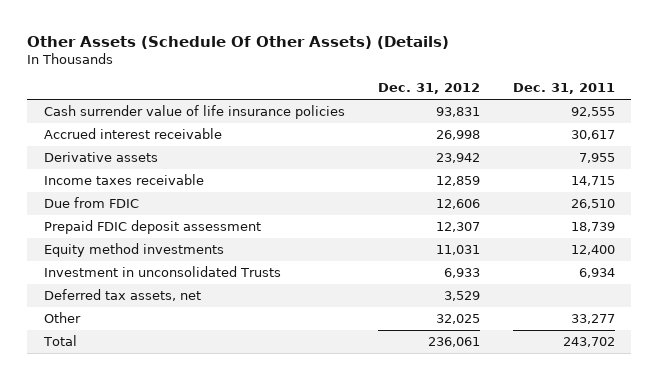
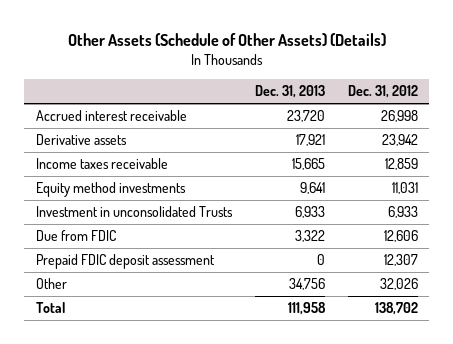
[27,35,450,49] Other Assets (Schedule Of Other Assets) (Details) -> [67,32,386,46] Other Assets (Schedule of Other Assets) (Details)
[512,83,615,95] Dec. 31, 2011 -> none
none -> [254,85,325,99] Dec. 31, 2013
[43,104,345,119] Cash surrender value of life insurance policies -> none
[43,288,201,301] Deferred tax assets, net -> none
[43,196,139,208] Due from FDIC -> [35,230,116,242] Due from FDIC
[43,219,261,234] Prepaid FDIC deposit assessment -> [35,254,215,270] Prepaid FDIC deposit assessment
[435,313,480,324] 32,025 -> [379,278,418,291] 32,026
[427,336,480,347] 236,061 -> [374,302,418,316] 138,702

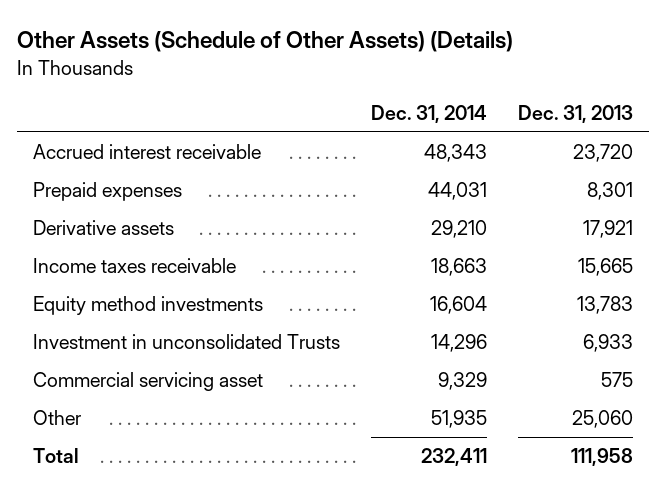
[347,85,418,99] Dec. 31, 2012 -> none
none -> [371,105,488,124] Dec. 31, 2014
none -> [32,182,182,202] Prepaid expenses
[299,182,325,195] 9,641 -> [577,296,634,315] 13,783
[35,230,116,242] Due from FDIC -> none
[35,254,215,270] Prepaid FDIC deposit assessment -> none
none -> [32,372,263,392] Commercial servicing asset
[288,278,325,291] 34,756 -> [572,410,634,429] 25,060

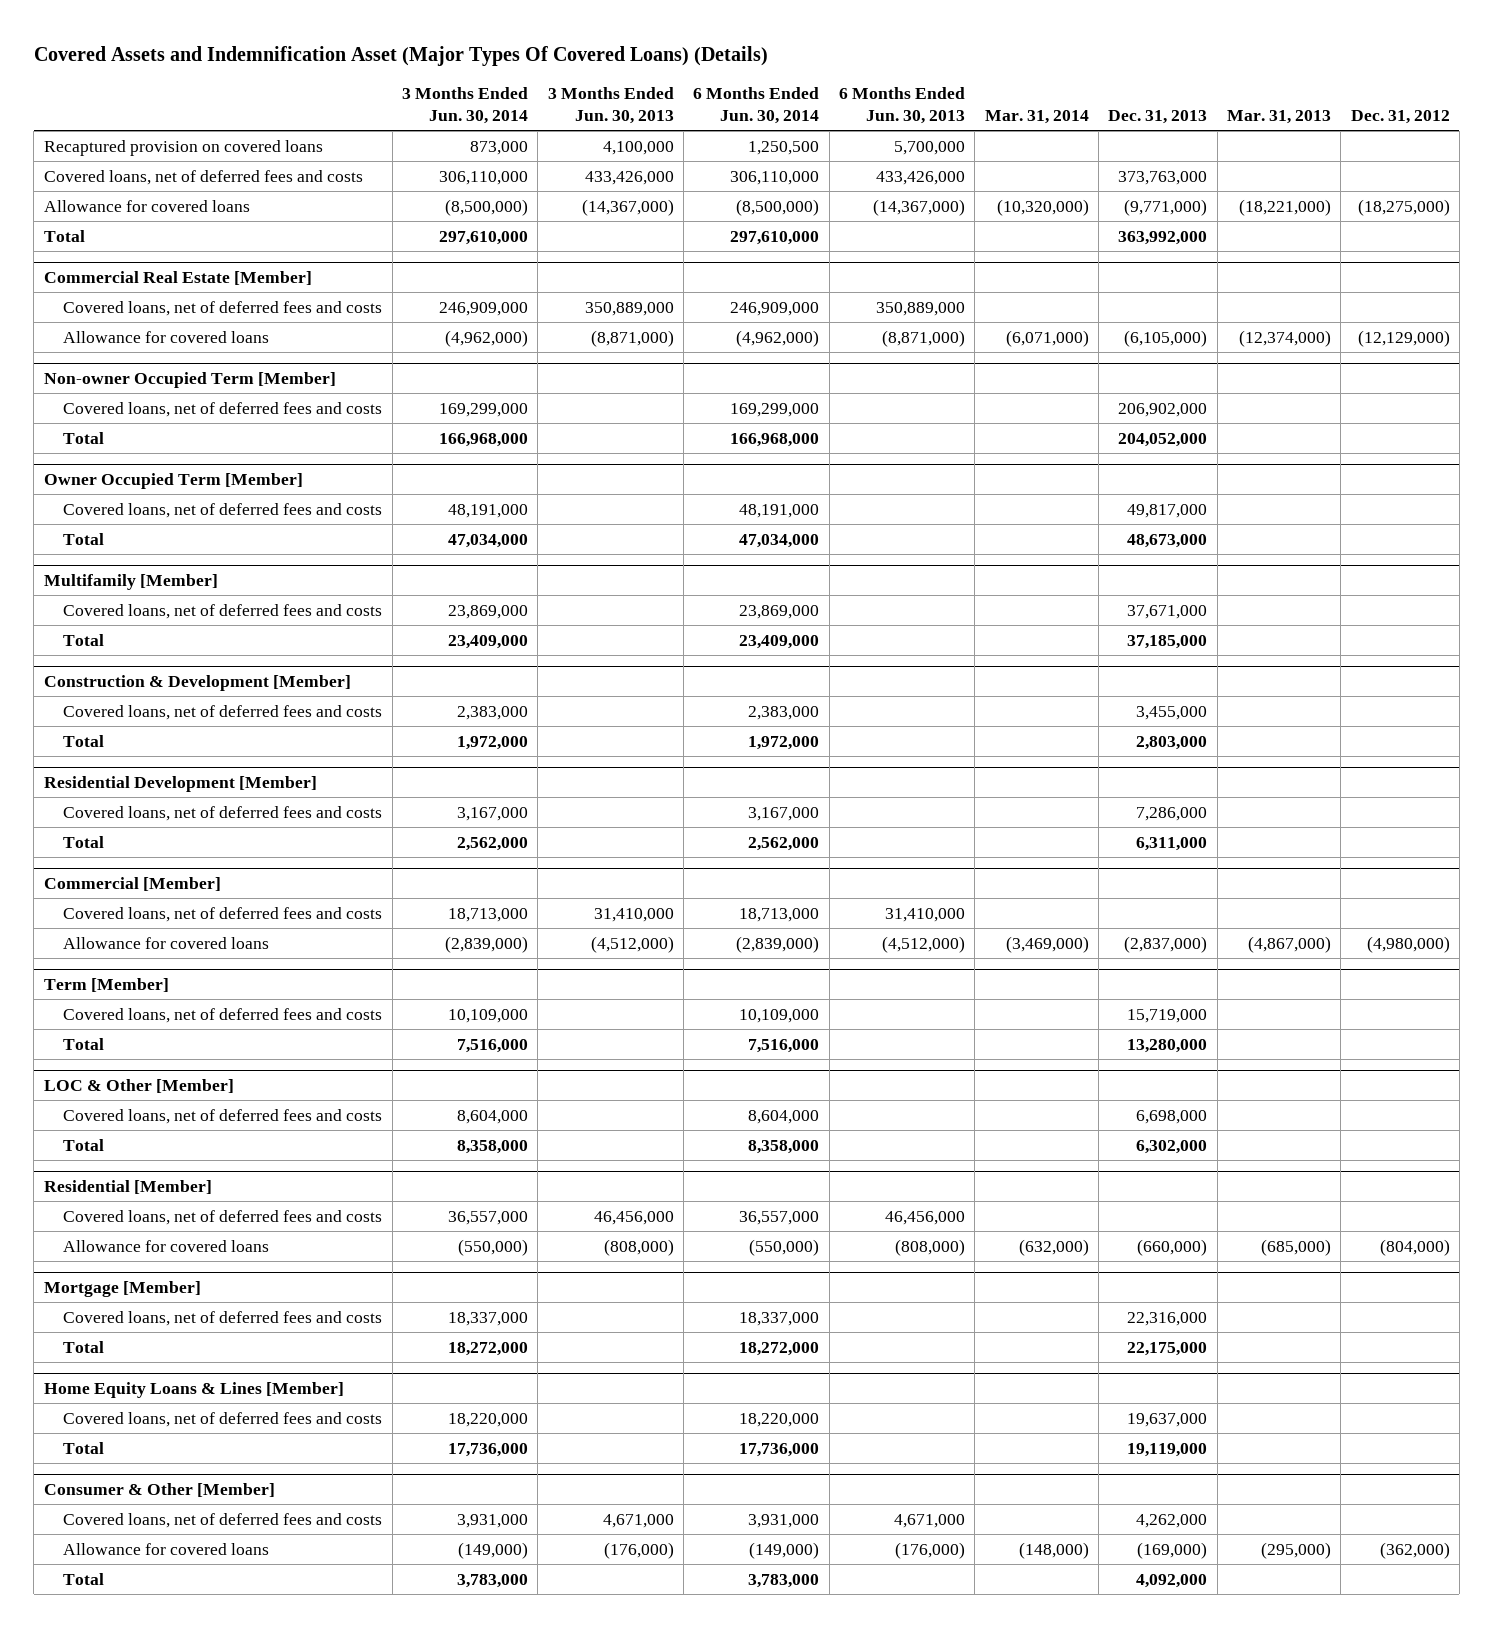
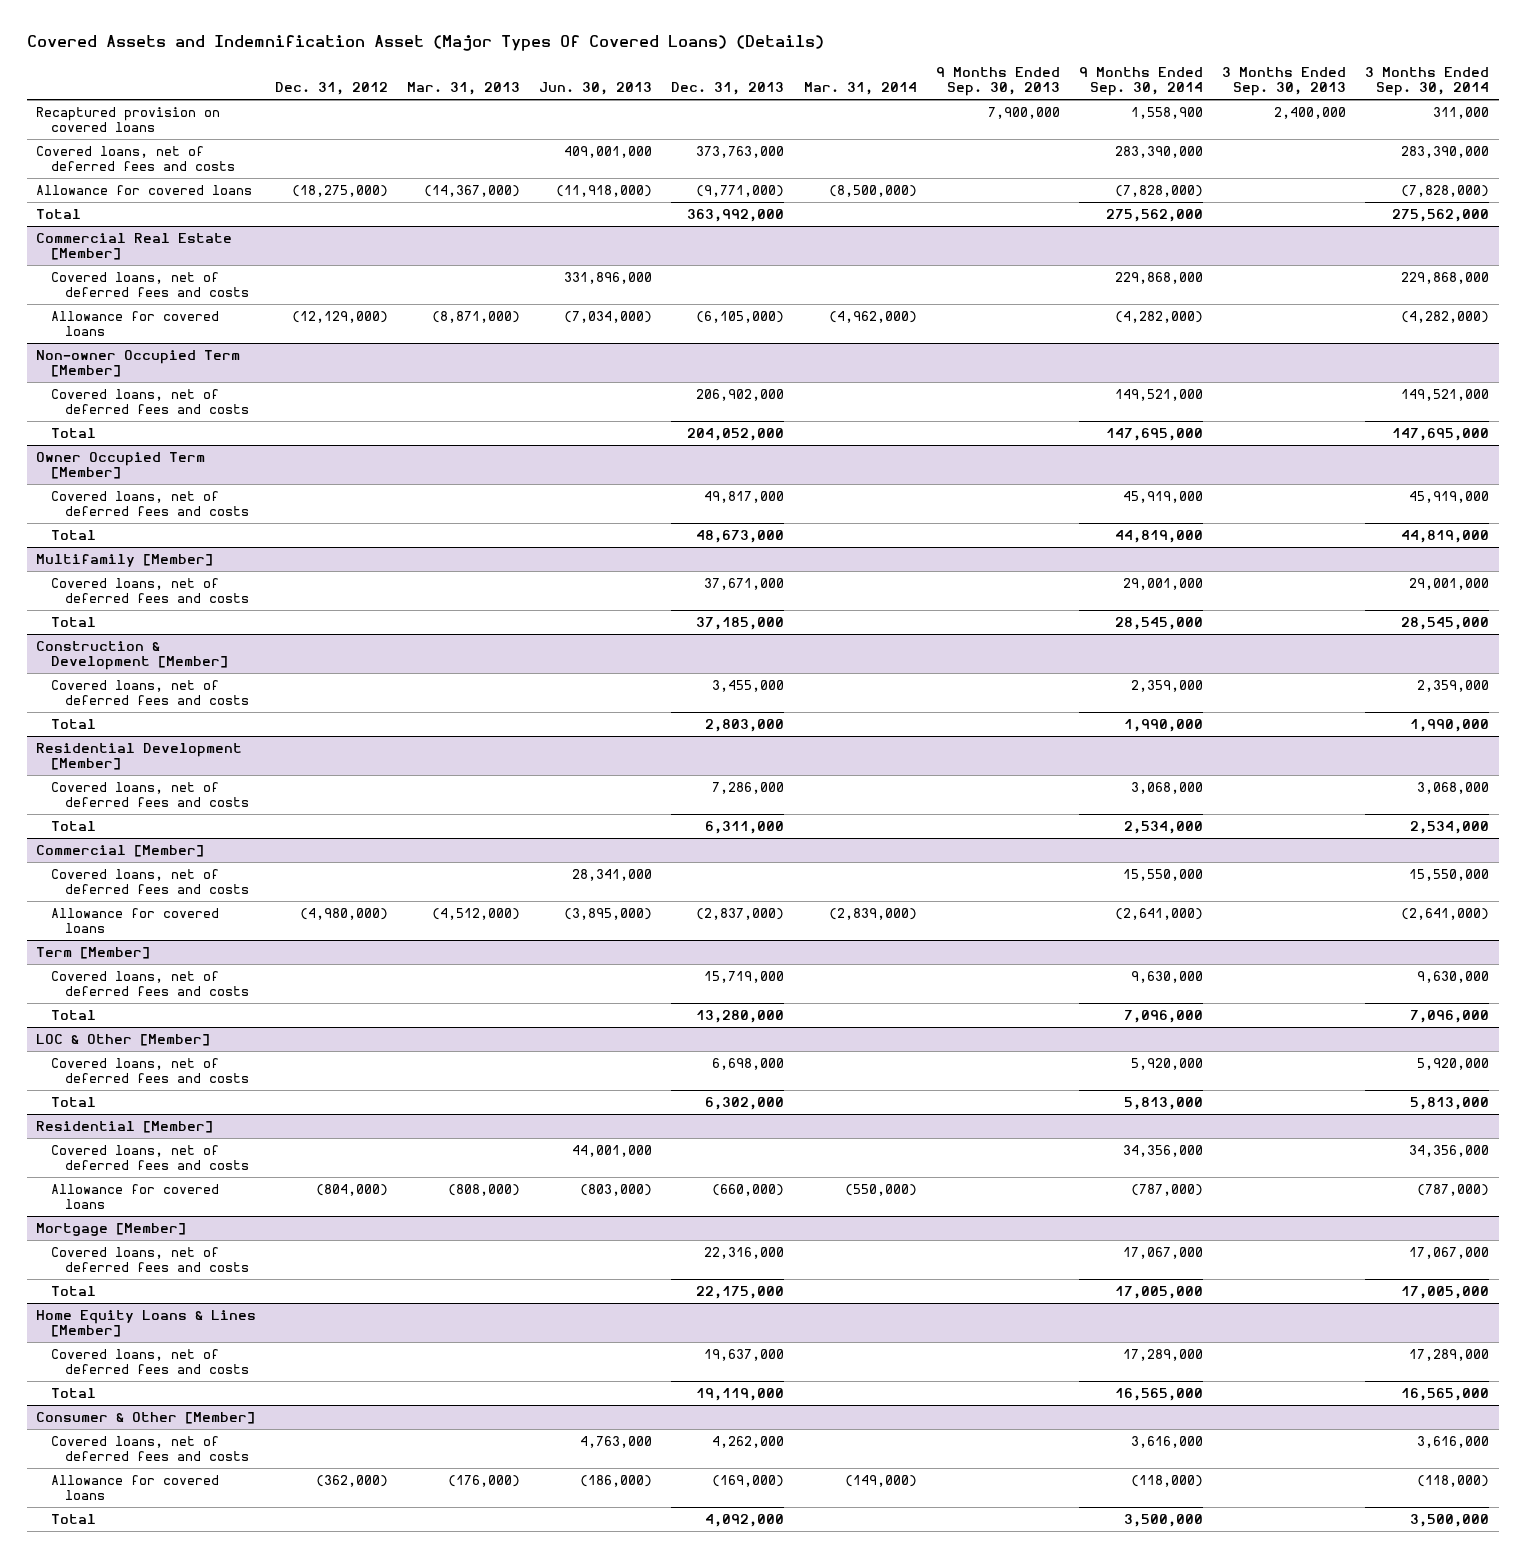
[401,86,528,124] 3 Months Ended Jun. 30, 2014 -> none
[547,86,674,124] 3 Months Ended Jun. 30, 2013 -> none
[693,86,820,124] 6 Months Ended Jun. 30, 2014 -> none
[838,86,965,124] 6 Months Ended Jun. 30, 2013 -> none
none -> [539,82,653,96] Jun. 30, 2013
none -> [935,67,1060,97] 9 Months Ended Sep. 30, 2013
none -> [1078,67,1203,97] 9 Months Ended Sep. 30, 2014
none -> [1221,67,1346,97] 3 Months Ended Sep. 30, 2013
none -> [1365,67,1490,97] 3 Months Ended Sep. 30, 2014
[996,198,1089,216] (10,320,000) -> [828,184,917,197] (8,500,000)
[1238,198,1331,216] (18,221,000) -> [424,184,521,197] (14,367,000)
[1005,329,1089,347] (6,071,000) -> [828,310,917,323] (4,962,000)
[1238,329,1331,347] (12,374,000) -> [432,310,521,323] (8,871,000)
[1005,935,1089,953] (3,469,000) -> [828,907,917,920] (2,839,000)
[1247,935,1331,953] (4,867,000) -> [432,907,521,920] (4,512,000)
[1018,1238,1089,1256] (632,000) -> [844,1183,917,1196] (550,000)
[1260,1238,1331,1256] (685,000) -> [448,1183,521,1196] (808,000)
[1018,1541,1089,1559] (148,000) -> [844,1474,917,1487] (149,000)
[1260,1541,1331,1559] (295,000) -> [448,1474,521,1487] (176,000)

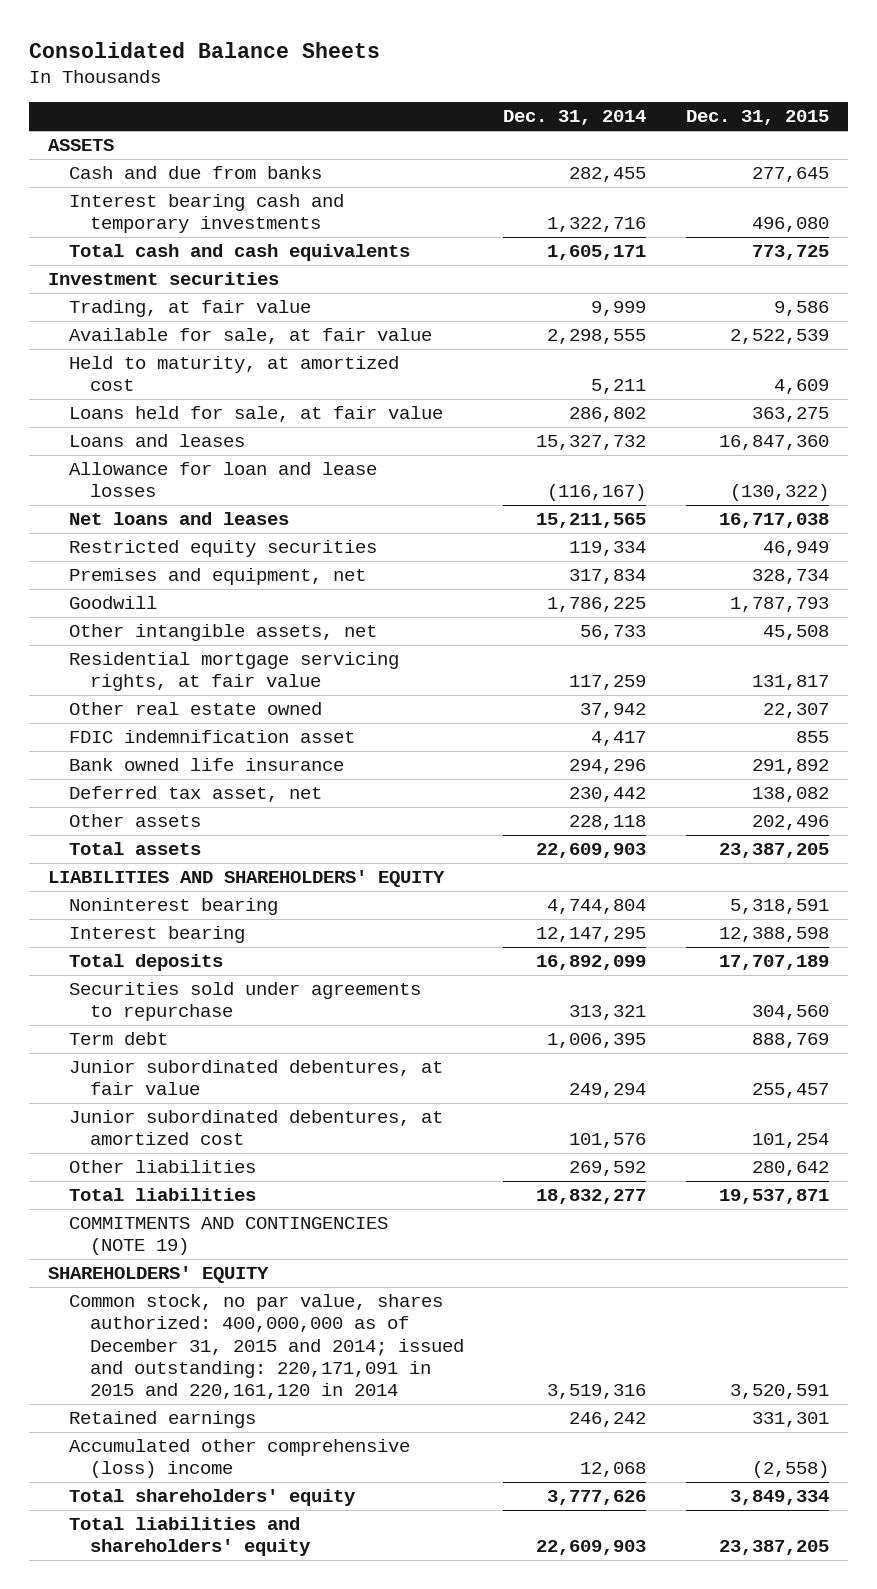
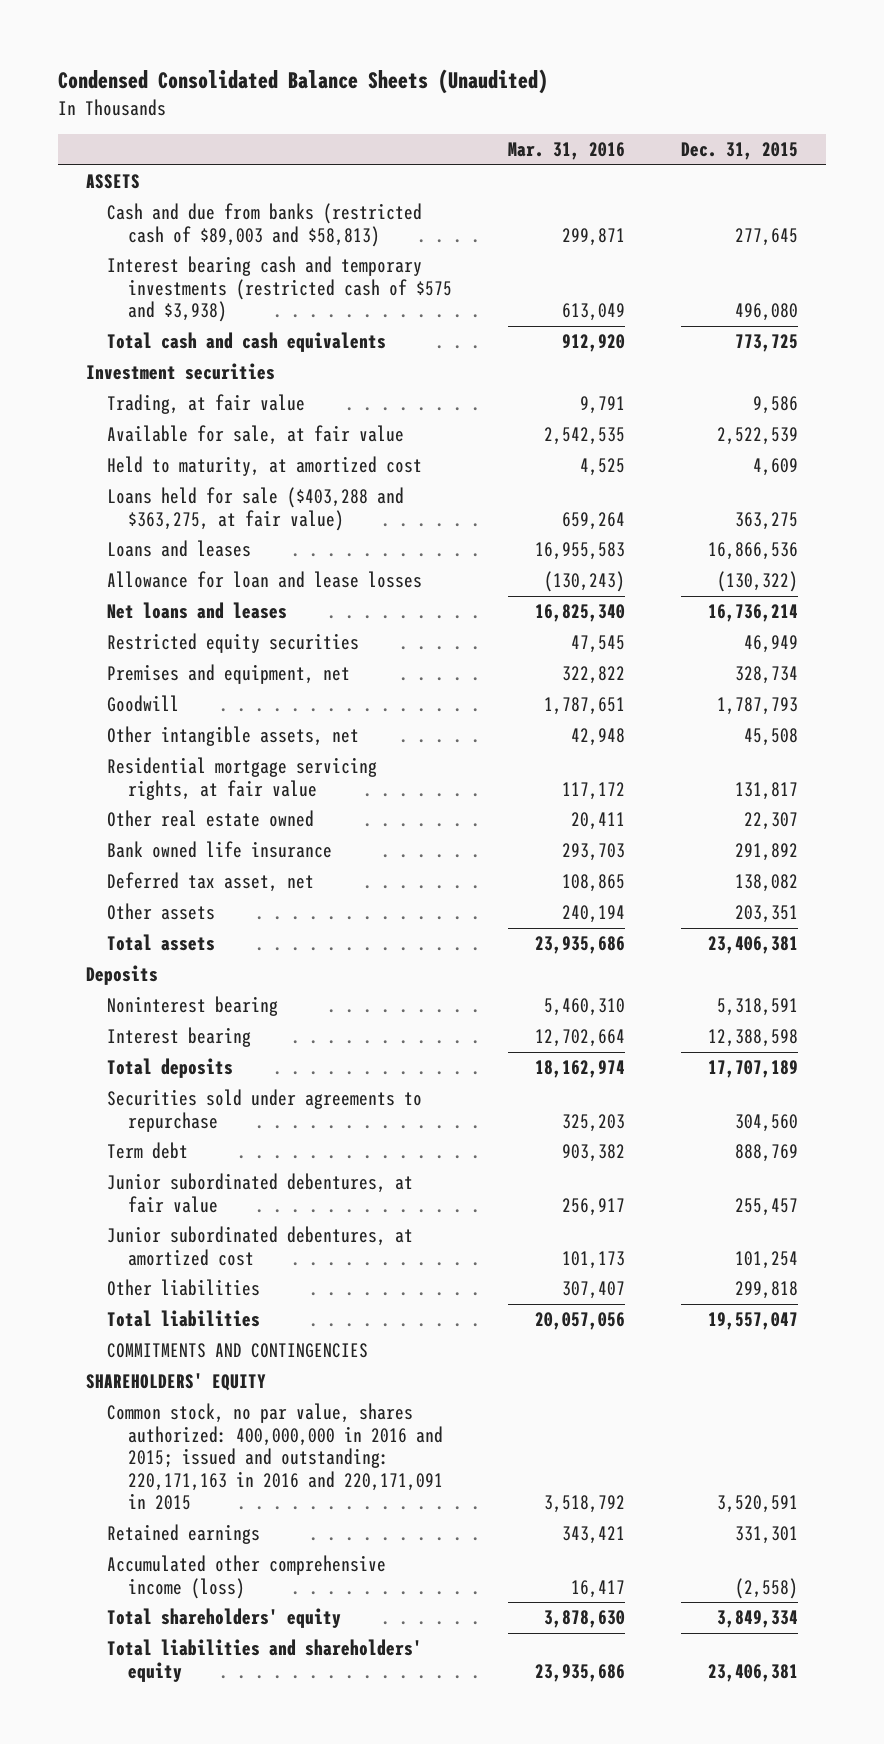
[28,41,380,58] Consolidated Balance Sheets -> [58,69,549,95] Condensed Consolidated Balance Sheets (Unaudited)
[503,110,647,126] Dec. 31, 2014 -> none
none -> [508,142,626,161] Mar. 31, 2016
[69,166,323,180] Cash and due from banks -> [107,203,423,247] Cash and due from banks (restricted cash of $89,003 and $58,813)
[69,194,345,234] Interest bearing cash and temporary investments -> [107,256,453,323] Interest bearing cash and temporary investments (restricted cash of $575 and $3,938)
[69,406,444,423] Loans held for sale, at fair value -> [107,487,405,531] Loans held for sale ($403,288 and $363,275, at fair value)
[718,435,829,451] 16,847,360 -> [708,542,799,561] 16,866,536
[718,513,829,529] 16,717,038 -> [708,604,799,623] 16,736,214
[69,730,356,744] FDIC indemnification asset -> none
[48,870,446,888] LIABILITIES AND SHAREHOLDERS' EQUITY -> none
[751,815,829,831] 202,496 -> [735,905,799,924] 203,351
[718,843,829,859] 23,387,205 -> [708,936,799,955] 23,406,381
none -> [86,965,159,986] Deposits
[751,1161,829,1177] 280,642 -> [735,1281,799,1300] 299,818
[718,1189,829,1205] 19,537,871 -> [708,1312,799,1331] 19,557,047
[69,1217,389,1256] COMMITMENTS AND CONTINGENCIES (NOTE 19) -> [107,1343,369,1359] COMMITMENTS AND CONTINGENCIES
[69,1294,464,1400] Common stock, no par value, shares authorized: 400,000,000 as of December 31, 2015 and 2014; issued and outstanding: 220,171,091 in 2015 and 220,161,120 in 2014 -> [107,1403,444,1511] Common stock, no par value, shares authorized: 400,000,000 in 2016 and 2015; issued and outstanding: 220,171,163 in 2016 and 220,171,091 in 2015
[69,1439,411,1479] Accumulated other comprehensive (loss) income -> [107,1555,387,1599] Accumulated other comprehensive income (loss)
[718,1540,829,1556] 23,387,205 -> [708,1663,799,1682] 23,406,381

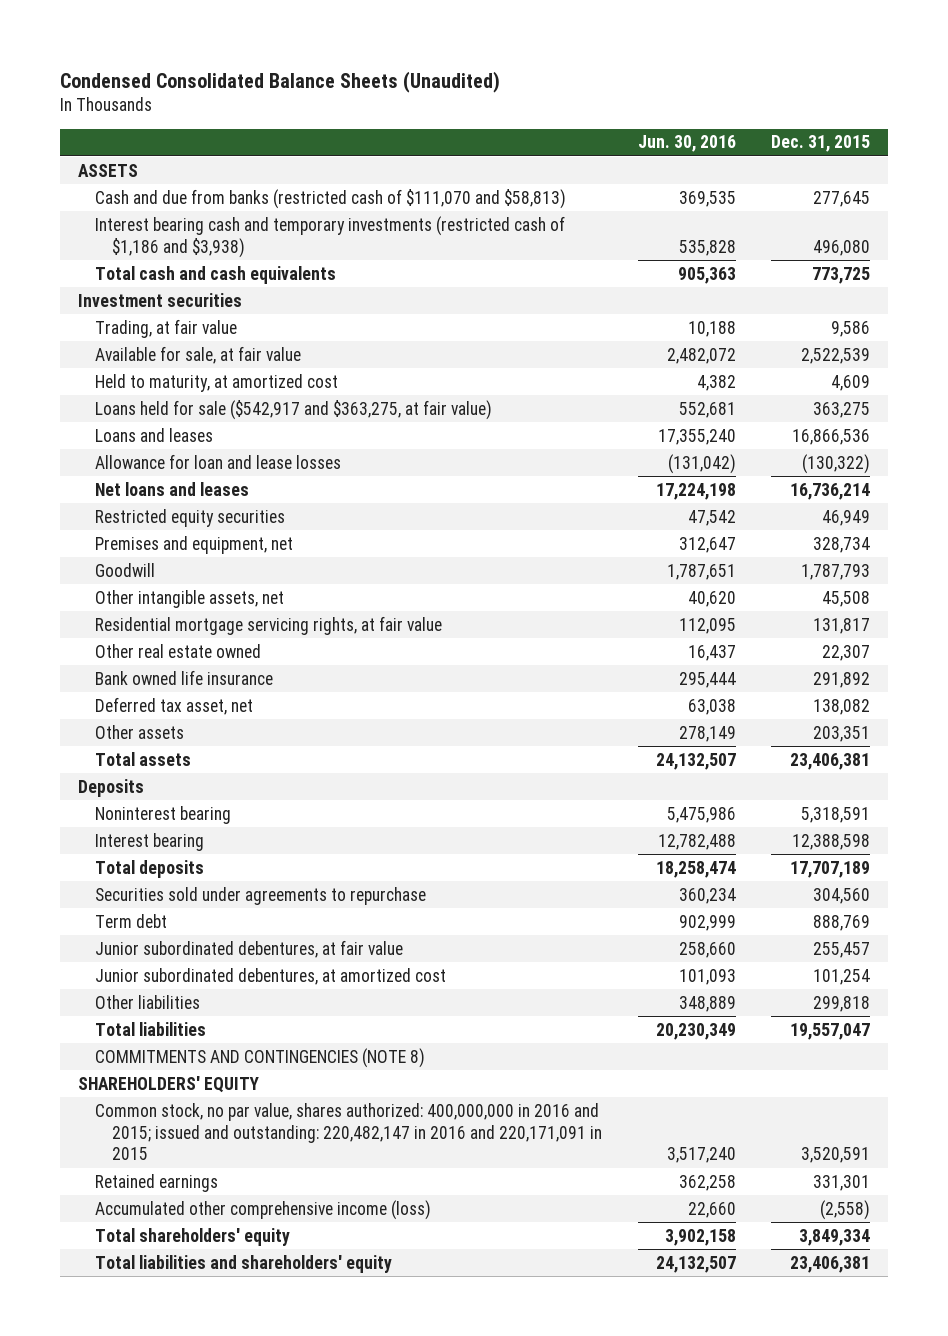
[508,142,626,161] Mar. 31, 2016 -> none
none -> [637,135,736,153] Jun. 30, 2016
[107,203,423,247] Cash and due from banks (restricted cash of $89,003 and $58,813) -> [95,188,567,209] Cash and due from banks (restricted cash of $111,070 and $58,813)
[107,256,453,323] Interest bearing cash and temporary investments (restricted cash of $575 and $3,938) -> [95,215,566,258] Interest bearing cash and temporary investments (restricted cash of $1,186 and $3,938)
[107,487,405,531] Loans held for sale ($403,288 and $363,275, at fair value) -> [95,399,493,420] Loans held for sale ($542,917 and $363,275, at fair value)
[107,1343,369,1359] COMMITMENTS AND CONTINGENCIES -> [95,1047,426,1068] COMMITMENTS AND CONTINGENCIES (NOTE 8)
[107,1403,444,1511] Common stock, no par value, shares authorized: 400,000,000 in 2016 and 2015; issued and outstanding: 220,171,163 in 2016 and 220,171,091 in 2015 -> [95,1102,603,1161] Common stock, no par value, shares authorized: 400,000,000 in 2016 and 2015; issued and outstanding: 220,482,147 in 2016 and 220,171,091 in 2015

